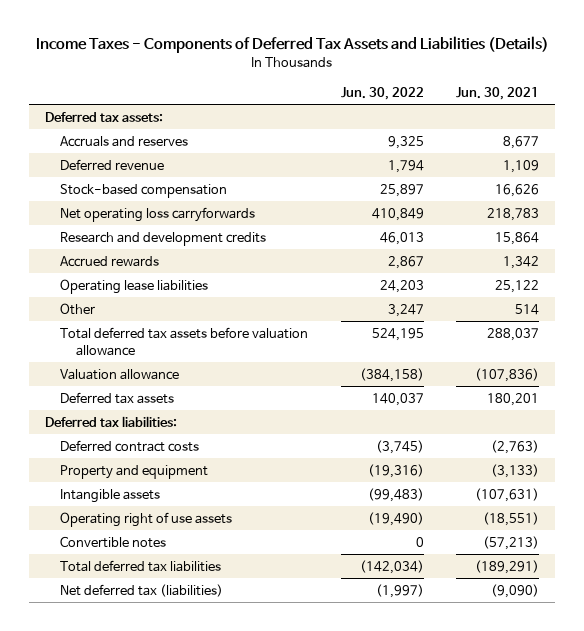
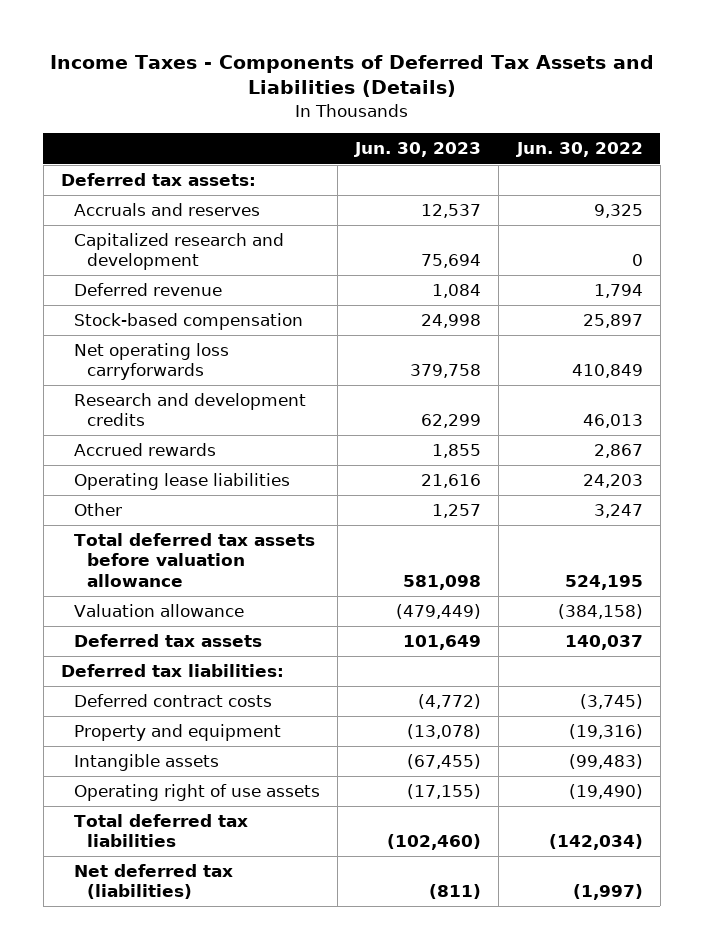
[455,87,539,101] Jun. 30, 2021 -> none
none -> [354,142,482,158] Jun. 30, 2023
none -> [74,233,285,271] Capitalized research and development
[60,535,167,548] Convertible notes -> none

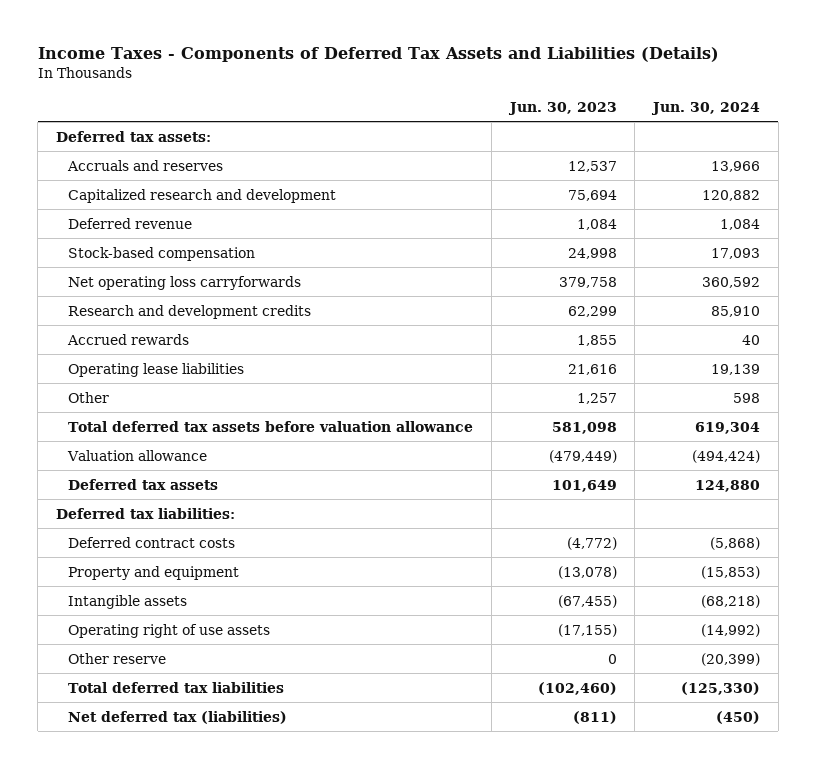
[515,142,643,158] Jun. 30, 2022 -> none
none -> [651,102,761,116] Jun. 30, 2024
none -> [68,652,167,664] Other reserve

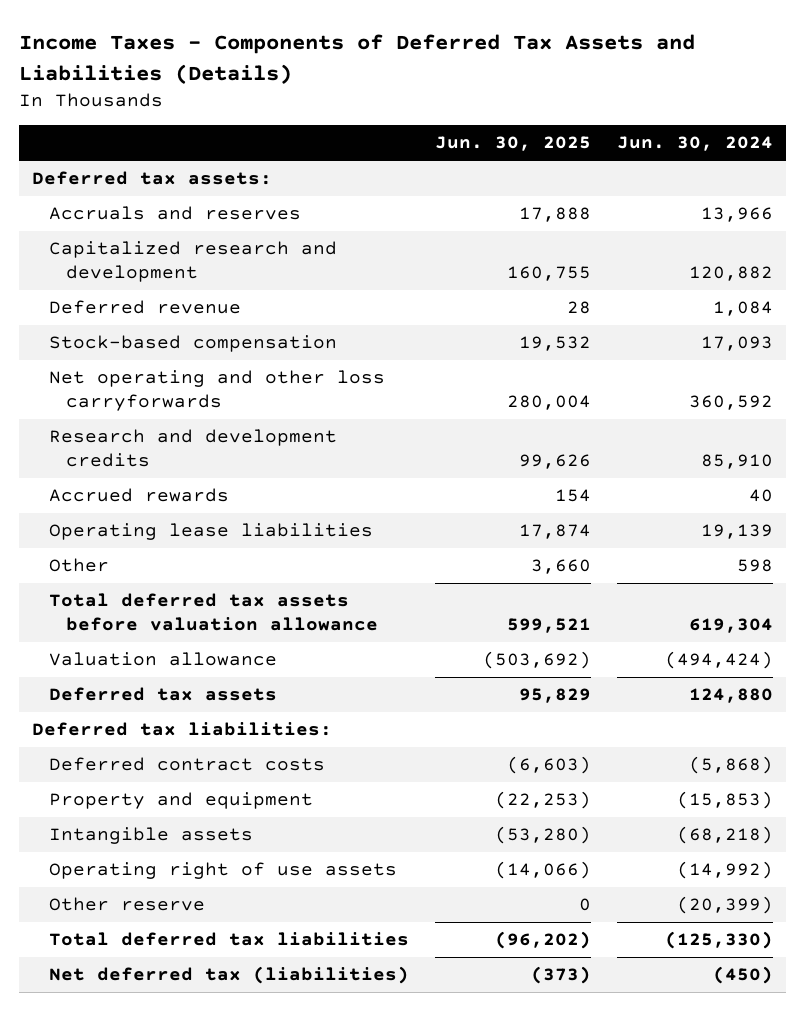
[507,102,617,116] Jun. 30, 2023 -> none
none -> [434,136,591,152] Jun. 30, 2025
[68,275,302,290] Net operating loss carryforwards -> [49,370,386,412] Net operating and other loss carryforwards

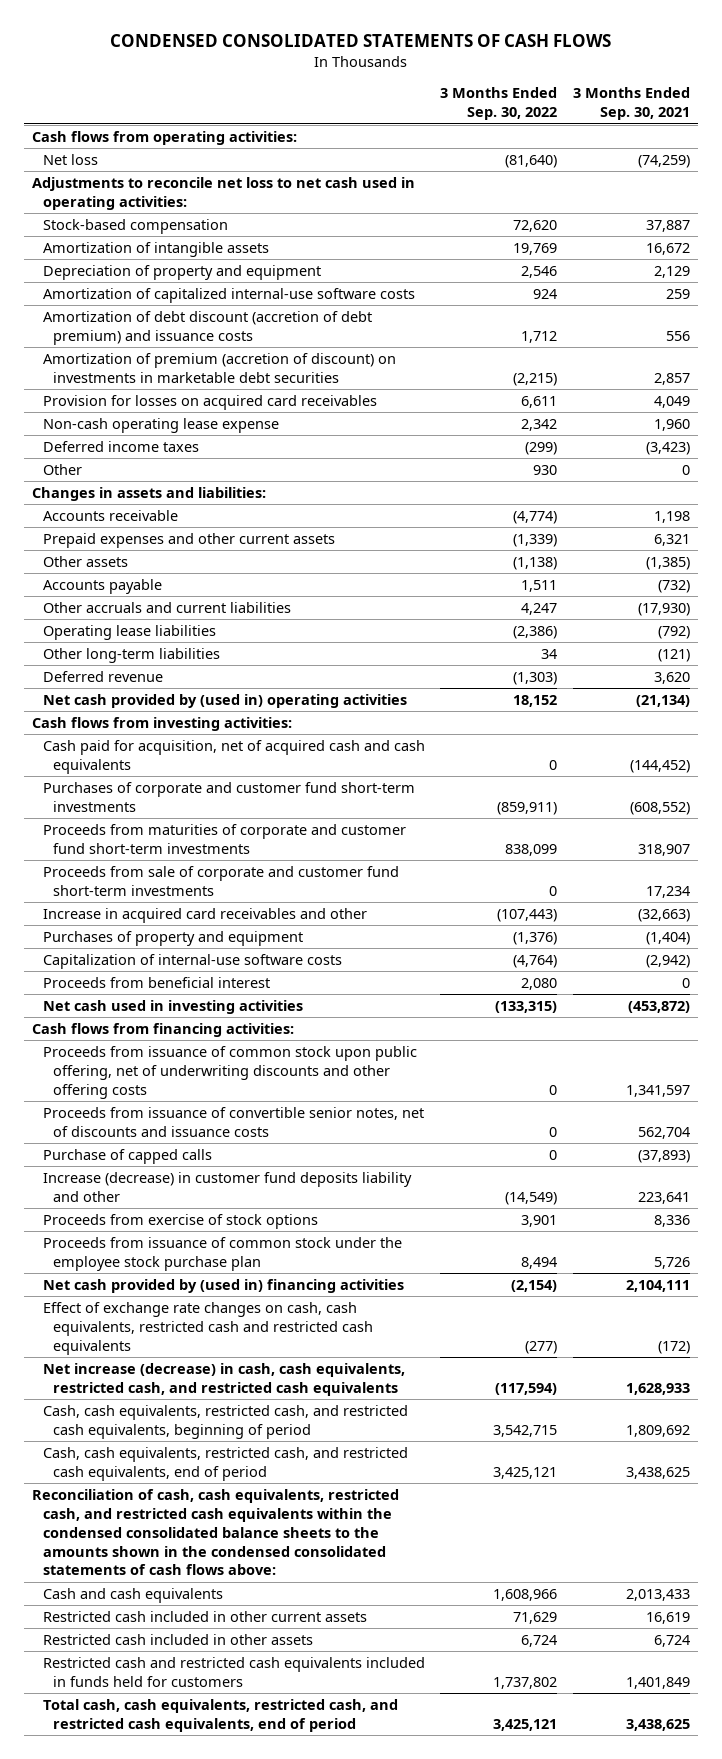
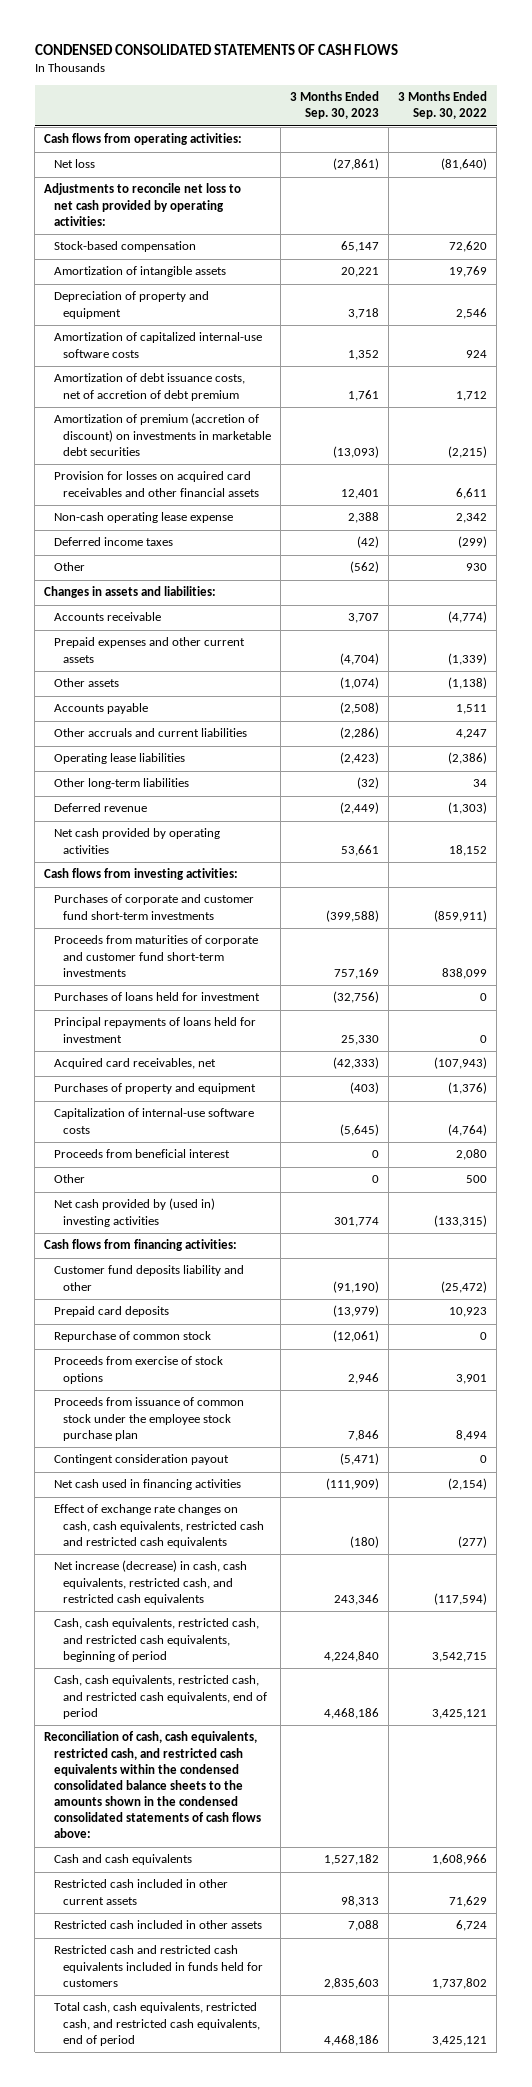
[573,87,691,121] 3 Months Ended Sep. 30, 2021 -> none
none -> [290,91,380,120] 3 Months Ended Sep. 30, 2023
[32,176,416,210] Adjustments to reconcile net loss to net cash used in operating activities: -> [44,183,242,226] Adjustments to reconcile net loss to net cash provided by operating activities:
[42,310,372,345] Amortization of debt discount (accretion of debt premium) and issuance costs -> [53,373,245,401] Amortization of debt issuance costs, net of accretion of debt premium
[42,394,377,410] Provision for losses on acquired card receivables -> [53,471,260,497] Provision for losses on acquired card receivables and other financial assets
[42,693,407,708] Net cash provided by (used in) operating activities -> [53,828,220,854] Net cash provided by operating activities
[42,739,425,774] Cash paid for acquisition, net of acquired cash and cash equivalents -> none
[42,865,399,896] Proceeds from sale of corporate and customer fund short-term investments -> none
none -> [53,992,260,1002] Purchases of loans held for investment
none -> [53,1017,256,1043] Principal repayments of loans held for investment
[42,907,367,923] Increase in acquired card receivables and other -> [53,1058,216,1070] Acquired card receivables, net
[497,908,558,922] (107,443) -> [434,1057,488,1070] (107,943)
none -> [53,1174,85,1184] Other
[42,999,303,1014] Net cash used in investing activities -> [53,1198,215,1227] Net cash provided by (used in) investing activities
[42,1045,417,1099] Proceeds from issuance of common stock upon public offering, net of underwriting discounts and other offering costs -> none
[42,1106,424,1137] Proceeds from issuance of convertible senior notes, net of discounts and issuance costs -> none
[42,1148,212,1164] Purchase of capped calls -> none
[42,1171,412,1202] Increase (decrease) in customer fund deposits liability and other -> [53,1265,244,1291] Customer fund deposits liability and other
[505,1191,558,1205] (14,549) -> [441,1280,488,1293] (25,472)
none -> [53,1306,169,1318] Prepaid card deposits
none -> [53,1331,211,1343] Repurchase of common stock
none -> [53,1454,229,1466] Contingent consideration payout
[42,1278,404,1293] Net cash provided by (used in) financing activities -> [53,1479,241,1491] Net cash used in financing activities

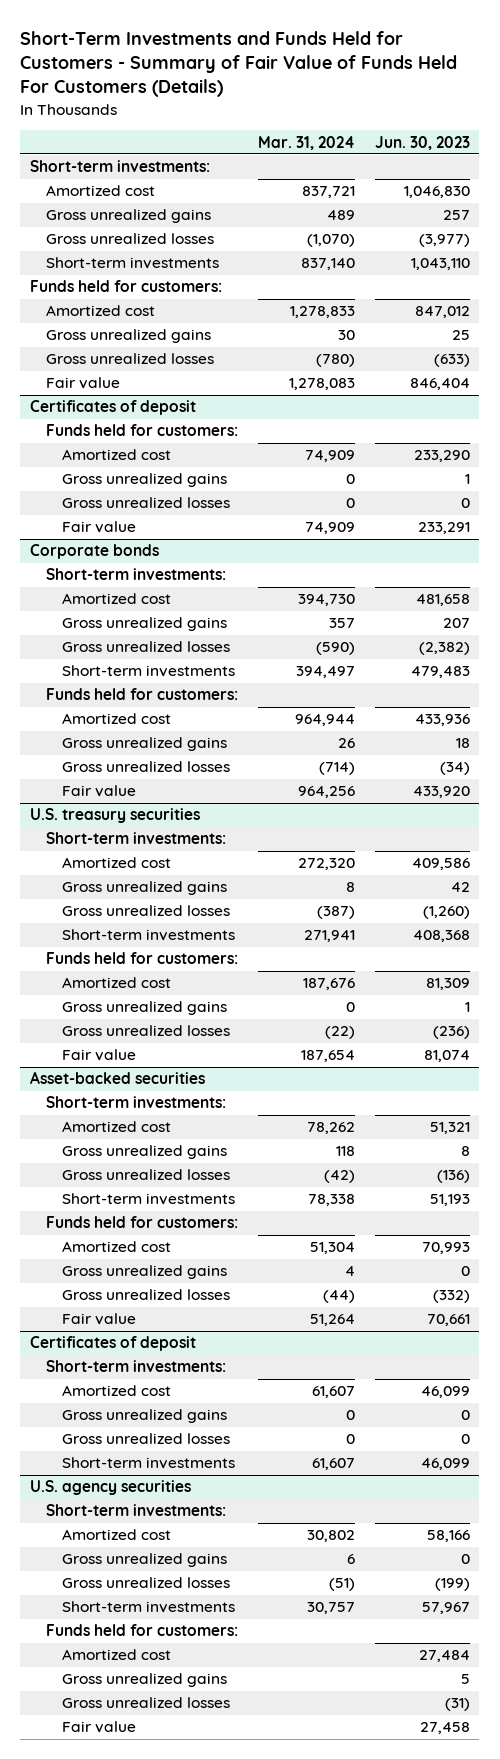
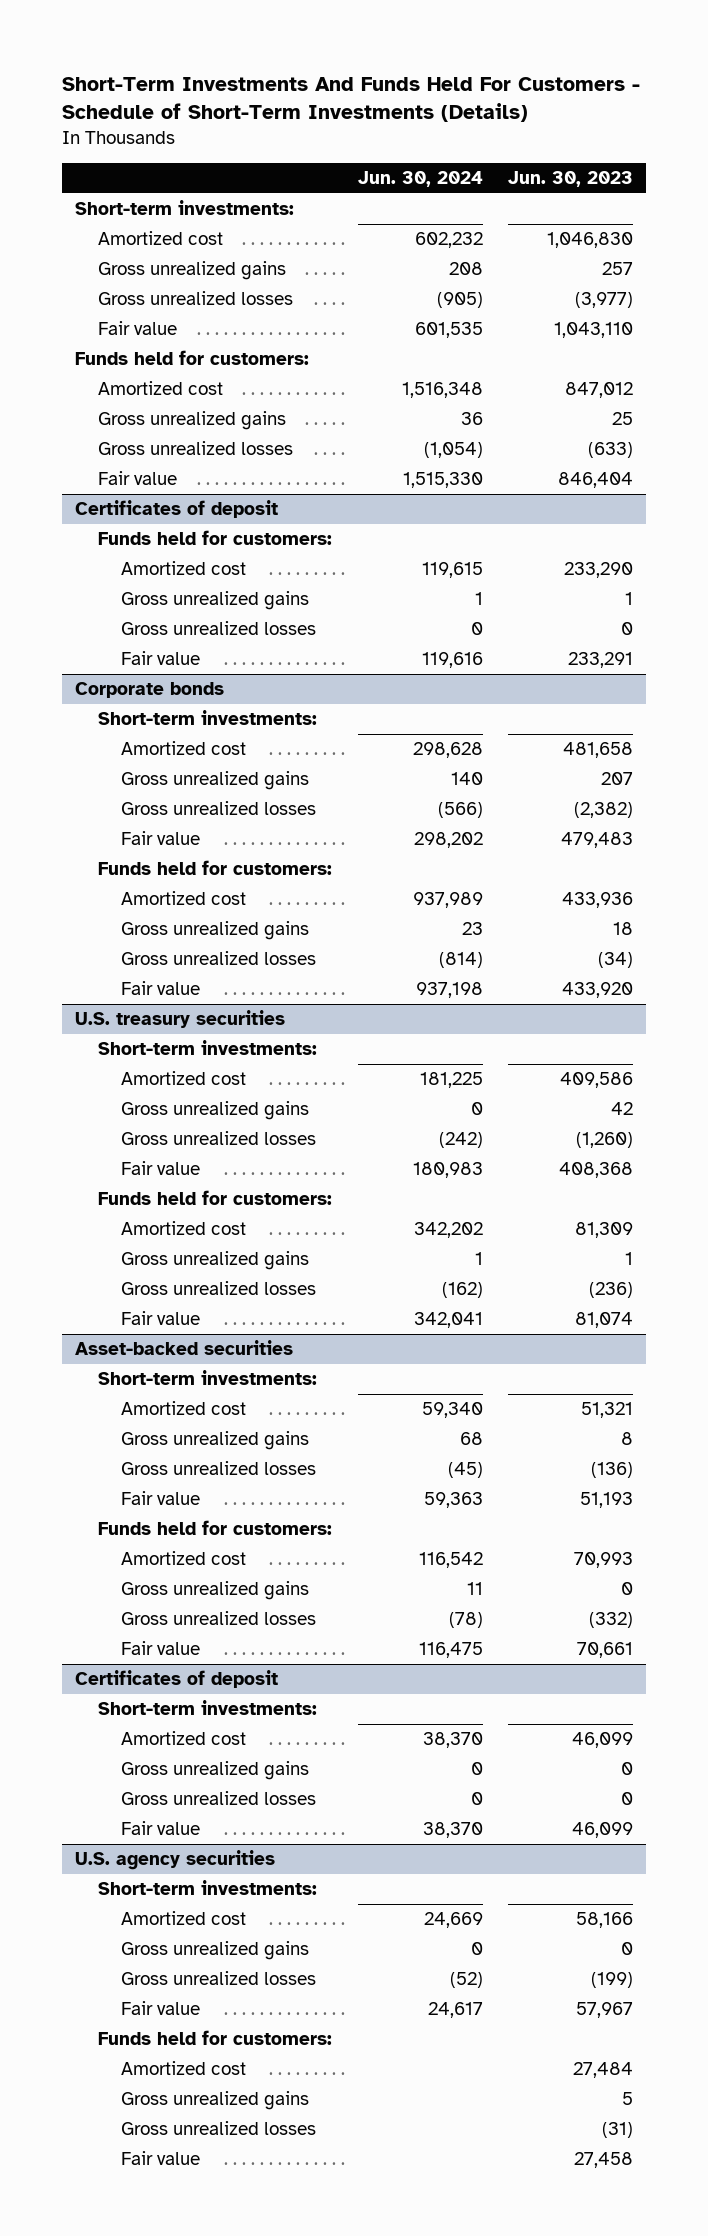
[20,30,458,98] Short-Term Investments and Funds Held for Customers - Summary of Fair Value of Funds Held For Customers (Details) -> [62,76,641,123] Short-Term Investments And Funds Held For Customers - Schedule of Short-Term Investments (Details)
[257,135,355,150] Mar. 31, 2024 -> none
none -> [357,171,483,188] Jun. 30, 2024
[46,257,220,270] Short-term investments -> [97,321,177,336] Fair value
[62,665,236,678] Short-term investments -> [120,831,200,846] Fair value
[62,929,236,942] Short-term investments -> [120,1161,200,1176] Fair value
[62,1193,236,1206] Short-term investments -> [120,1491,200,1506] Fair value
[62,1457,236,1470] Short-term investments -> [120,1821,200,1836] Fair value
[62,1601,236,1614] Short-term investments -> [120,2001,200,2016] Fair value

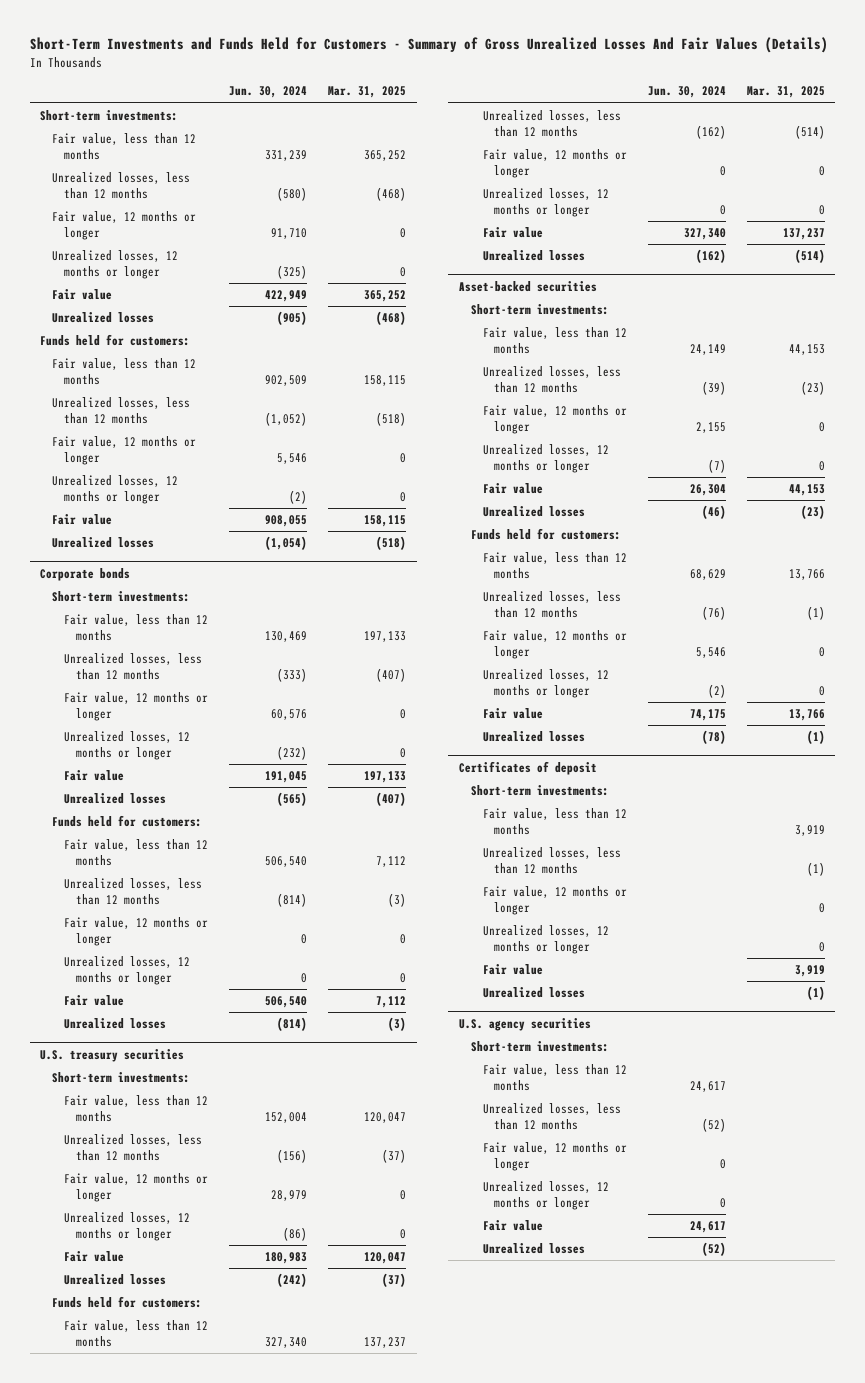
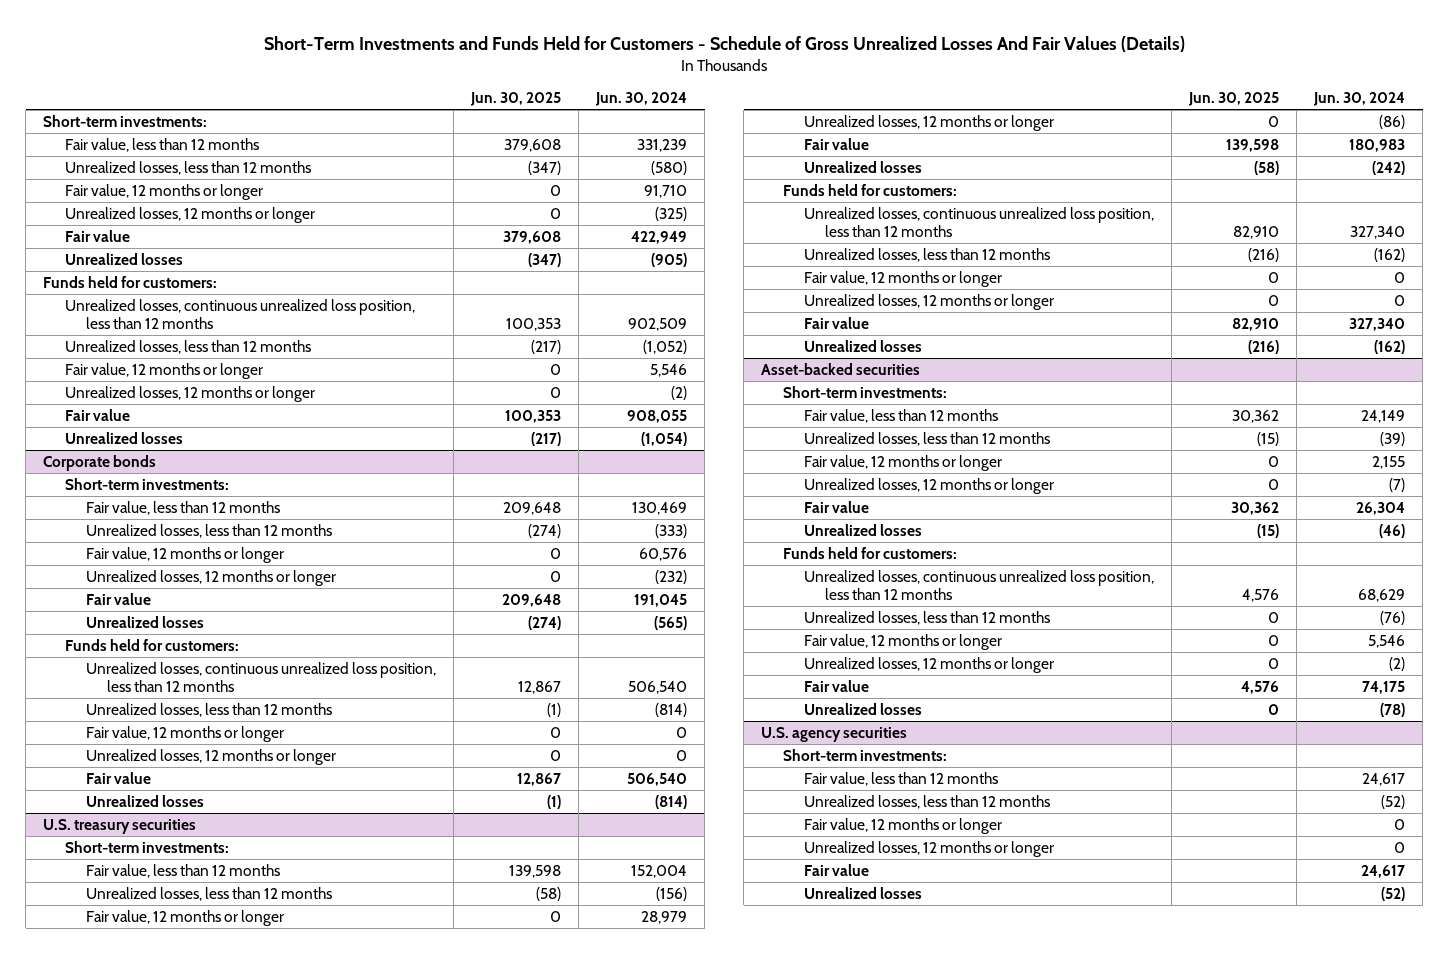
[29,37,828,54] Short-Term Investments and Funds Held for Customers - Summary of Gross Unrealized Losses And Fair Values (Details) -> [264,35,1186,52] Short-Term Investments and Funds Held for Customers - Schedule of Gross Unrealized Losses And Fair Values (Details)
[328,86,407,99] Mar. 31, 2025 -> none
none -> [470,92,562,107] Jun. 30, 2025
[52,358,197,385] Fair value, less than 12 months -> [64,298,415,329] Unrealized losses, continuous unrealized loss position, less than 12 months
[63,839,208,866] Fair value, less than 12 months -> [85,661,436,692] Unrealized losses, continuous unrealized loss position, less than 12 months
[63,1320,208,1347] Fair value, less than 12 months -> [804,206,1155,237] Unrealized losses, continuous unrealized loss position, less than 12 months
[482,552,627,579] Fair value, less than 12 months -> [804,569,1155,600] Unrealized losses, continuous unrealized loss position, less than 12 months
[458,761,597,776] Certificates of deposit -> none
[470,785,609,797] Short-term investments: -> none
[482,808,627,835] Fair value, less than 12 months -> none
[482,847,621,874] Unrealized losses, less than 12 months -> none
[482,886,627,915] Fair value, 12 months or longer -> none
[482,925,609,954] Unrealized losses, 12 months or longer -> none
[482,964,543,976] Fair value -> none
[482,987,585,999] Unrealized losses -> none

